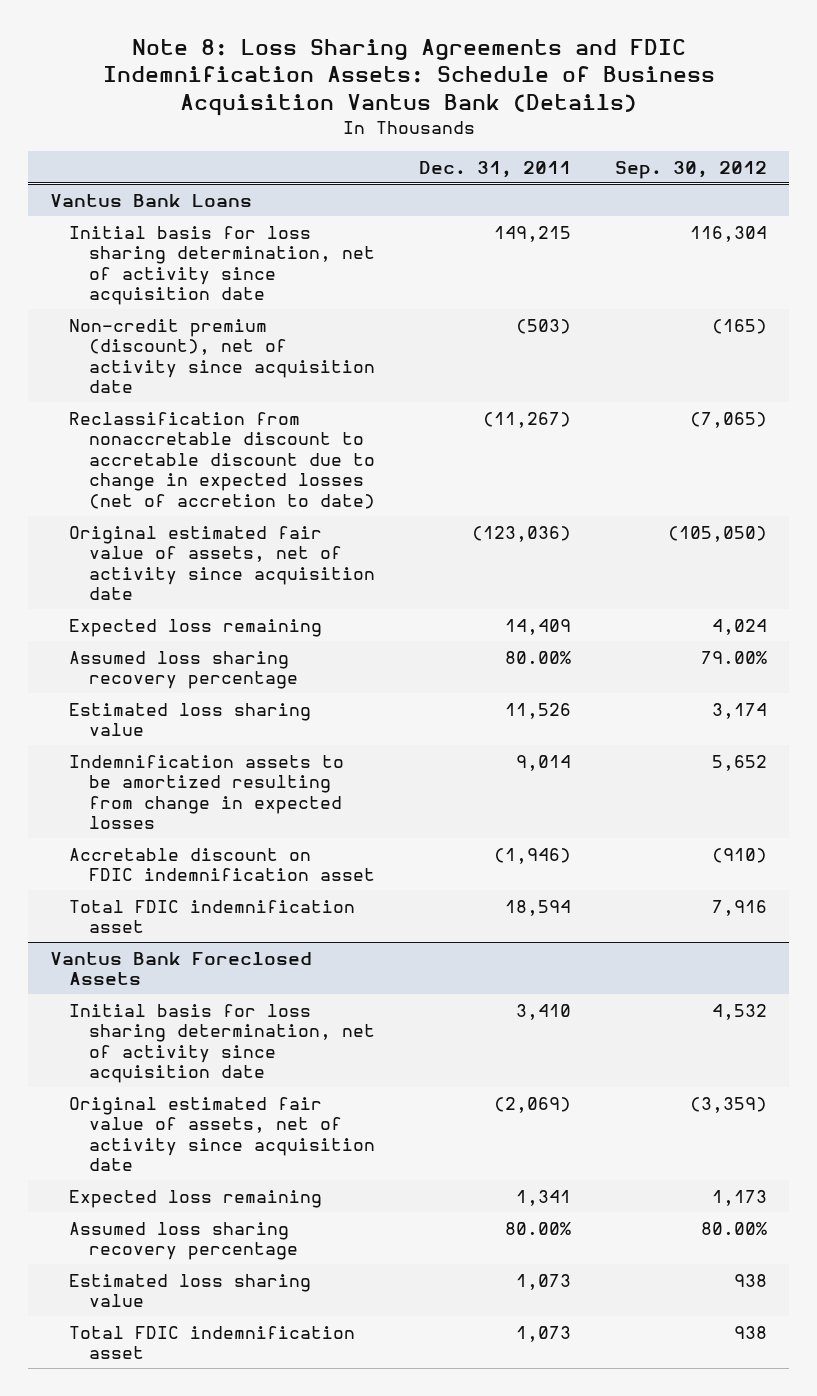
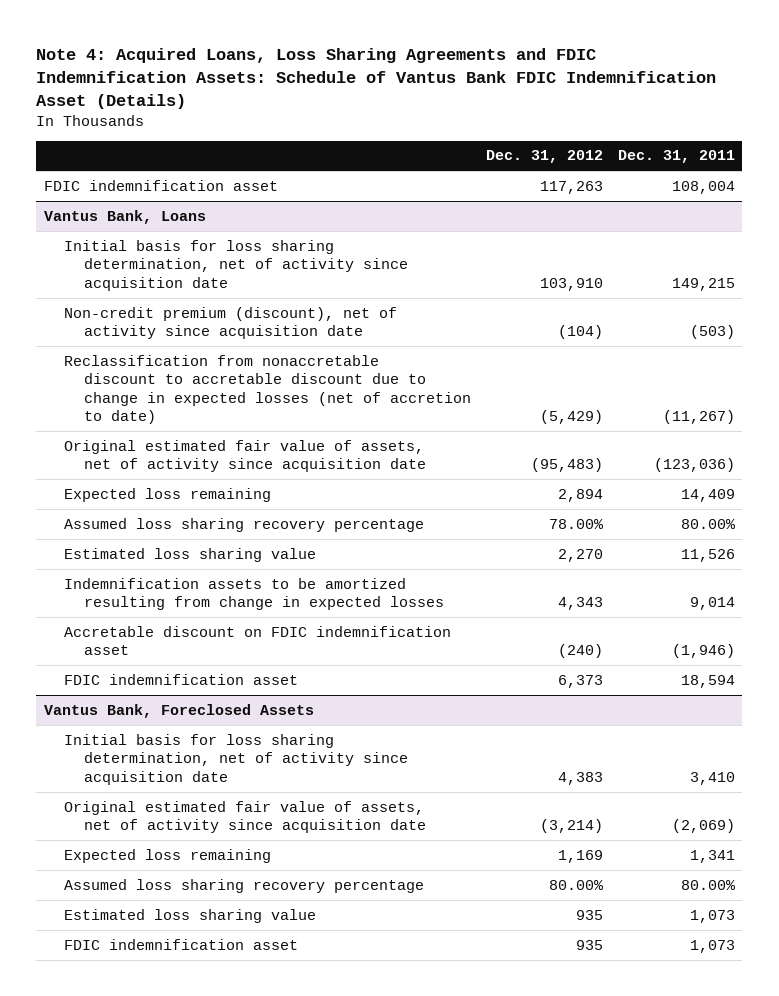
[102,38,715,116] Note 8: Loss Sharing Agreements and FDIC Indemnification Assets: Schedule of Business Acquisition Vantus Bank (Details) -> [36,47,717,109] Note 4: Acquired Loans, Loss Sharing Agreements and FDIC Indemnification Assets: Schedule of Vantus Bank FDIC Indemnification Asset (Details)
[615,160,768,179] Sep. 30, 2012 -> none
none -> [485,150,603,164] Dec. 31, 2012
none -> [43,179,278,191] FDIC indemnification asset
[49,193,252,207] Vantus Bank Loans -> [43,209,206,224] Vantus Bank, Loans
[69,899,356,934] Total FDIC indemnification asset -> [63,673,298,685] FDIC indemnification asset
[49,951,312,986] Vantus Bank Foreclosed Assets -> [43,703,314,718] Vantus Bank, Foreclosed Assets
[69,1325,356,1360] Total FDIC indemnification asset -> [63,938,298,950] FDIC indemnification asset

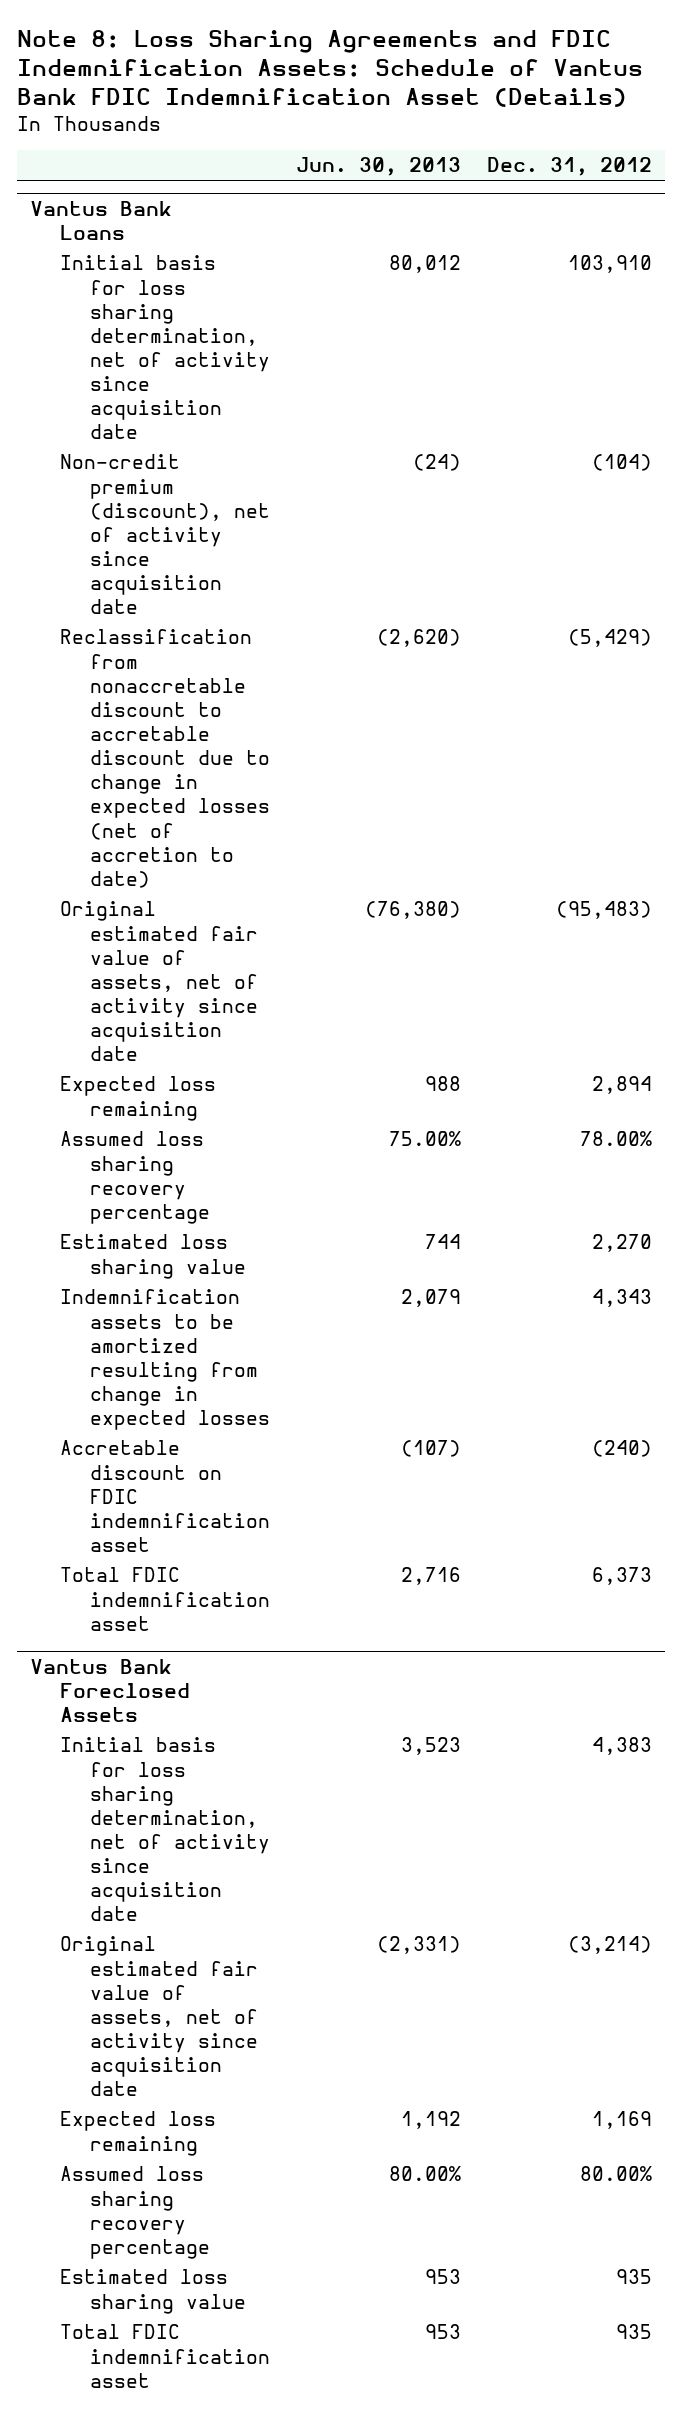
[36,47,717,109] Note 4: Acquired Loans, Loss Sharing Agreements and FDIC Indemnification Assets: Schedule of Vantus Bank FDIC Indemnification Asset (Details) -> [17,29,644,108] Note 8: Loss Sharing Agreements and FDIC Indemnification Assets: Schedule of Vantus Bank FDIC Indemnification Asset (Details)
[617,150,735,164] Dec. 31, 2011 -> none
none -> [296,157,462,177] Jun. 30, 2013
[43,179,278,191] FDIC indemnification asset -> none
[43,209,206,224] Vantus Bank, Loans -> [29,200,172,240] Vantus Bank Loans
[63,673,298,685] FDIC indemnification asset -> [60,1567,271,1631] Total FDIC indemnification asset
[43,703,314,718] Vantus Bank, Foreclosed Assets -> [29,1658,191,1722] Vantus Bank Foreclosed Assets
[63,938,298,950] FDIC indemnification asset -> [60,2324,271,2388] Total FDIC indemnification asset

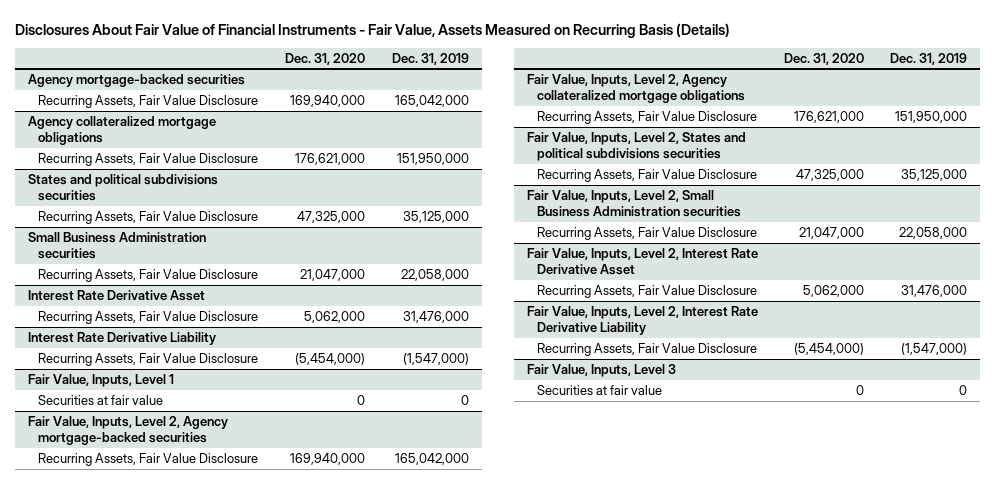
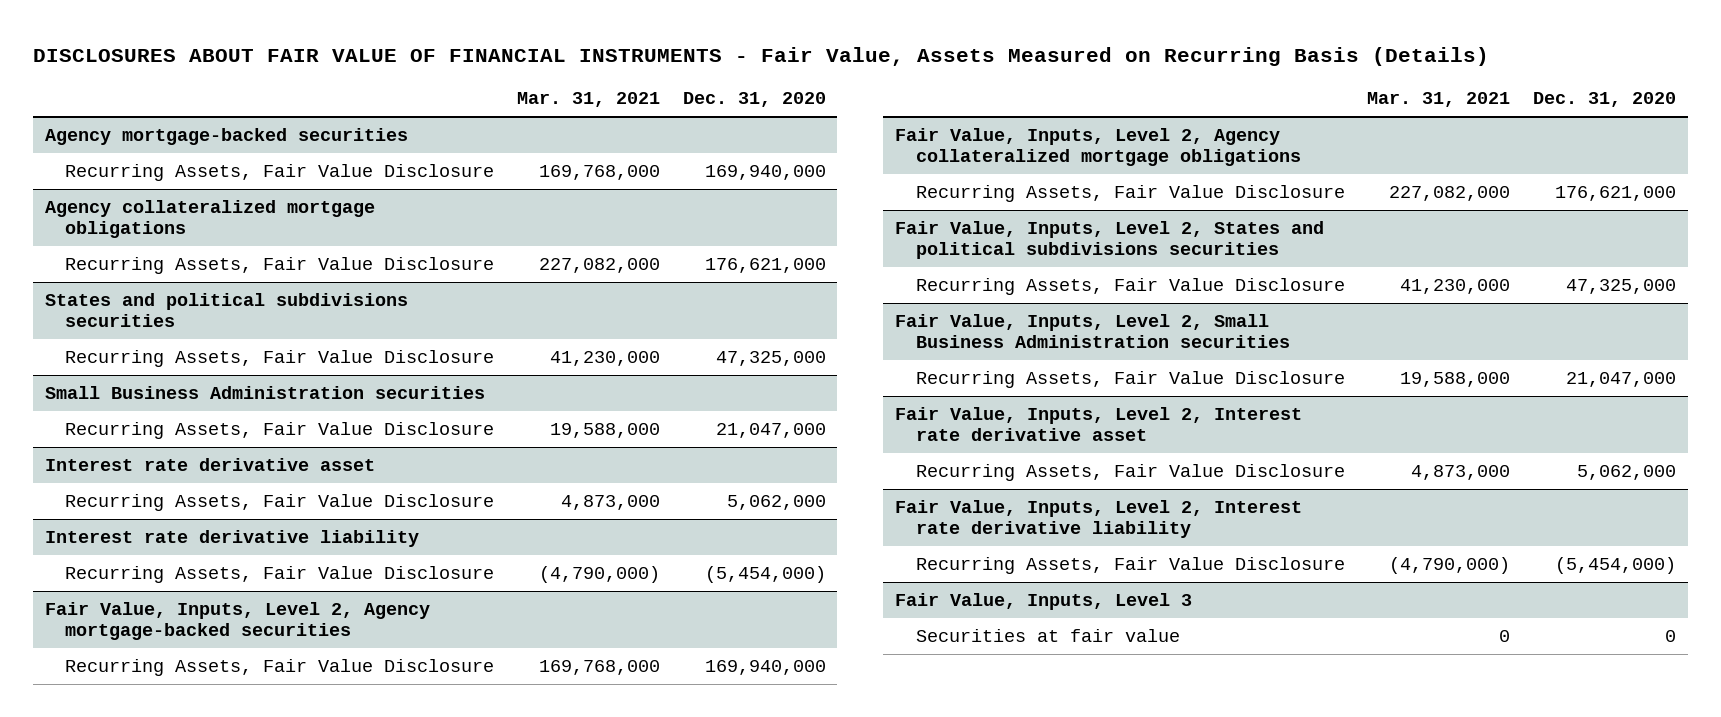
[15,23,731,39] Disclosures About Fair Value of Financial Instruments - Fair Value, Assets Measured on Recurring Basis (Details) -> [33,46,1490,66] DISCLOSURES ABOUT FAIR VALUE OF FINANCIAL INSTRUMENTS - Fair Value, Assets Measured on Recurring Basis (Details)
[391,52,469,65] Dec. 31, 2019 -> none
none -> [517,92,661,108] Mar. 31, 2021
[28,289,206,301] Interest Rate Derivative Asset -> [44,458,375,472] Interest rate derivative asset
[28,331,217,345] Interest Rate Derivative Liability -> [44,530,419,548] Interest rate derivative liability
[28,373,175,387] Fair Value, Inputs, Level 1 -> none
[38,394,164,405] Securities at fair value -> none
[526,247,758,276] Fair Value, Inputs, Level 2, Interest Rate Derivative Asset -> [894,407,1302,442] Fair Value, Inputs, Level 2, Interest rate derivative asset
[526,305,758,336] Fair Value, Inputs, Level 2, Interest Rate Derivative Liability -> [894,500,1302,539] Fair Value, Inputs, Level 2, Interest rate derivative liability

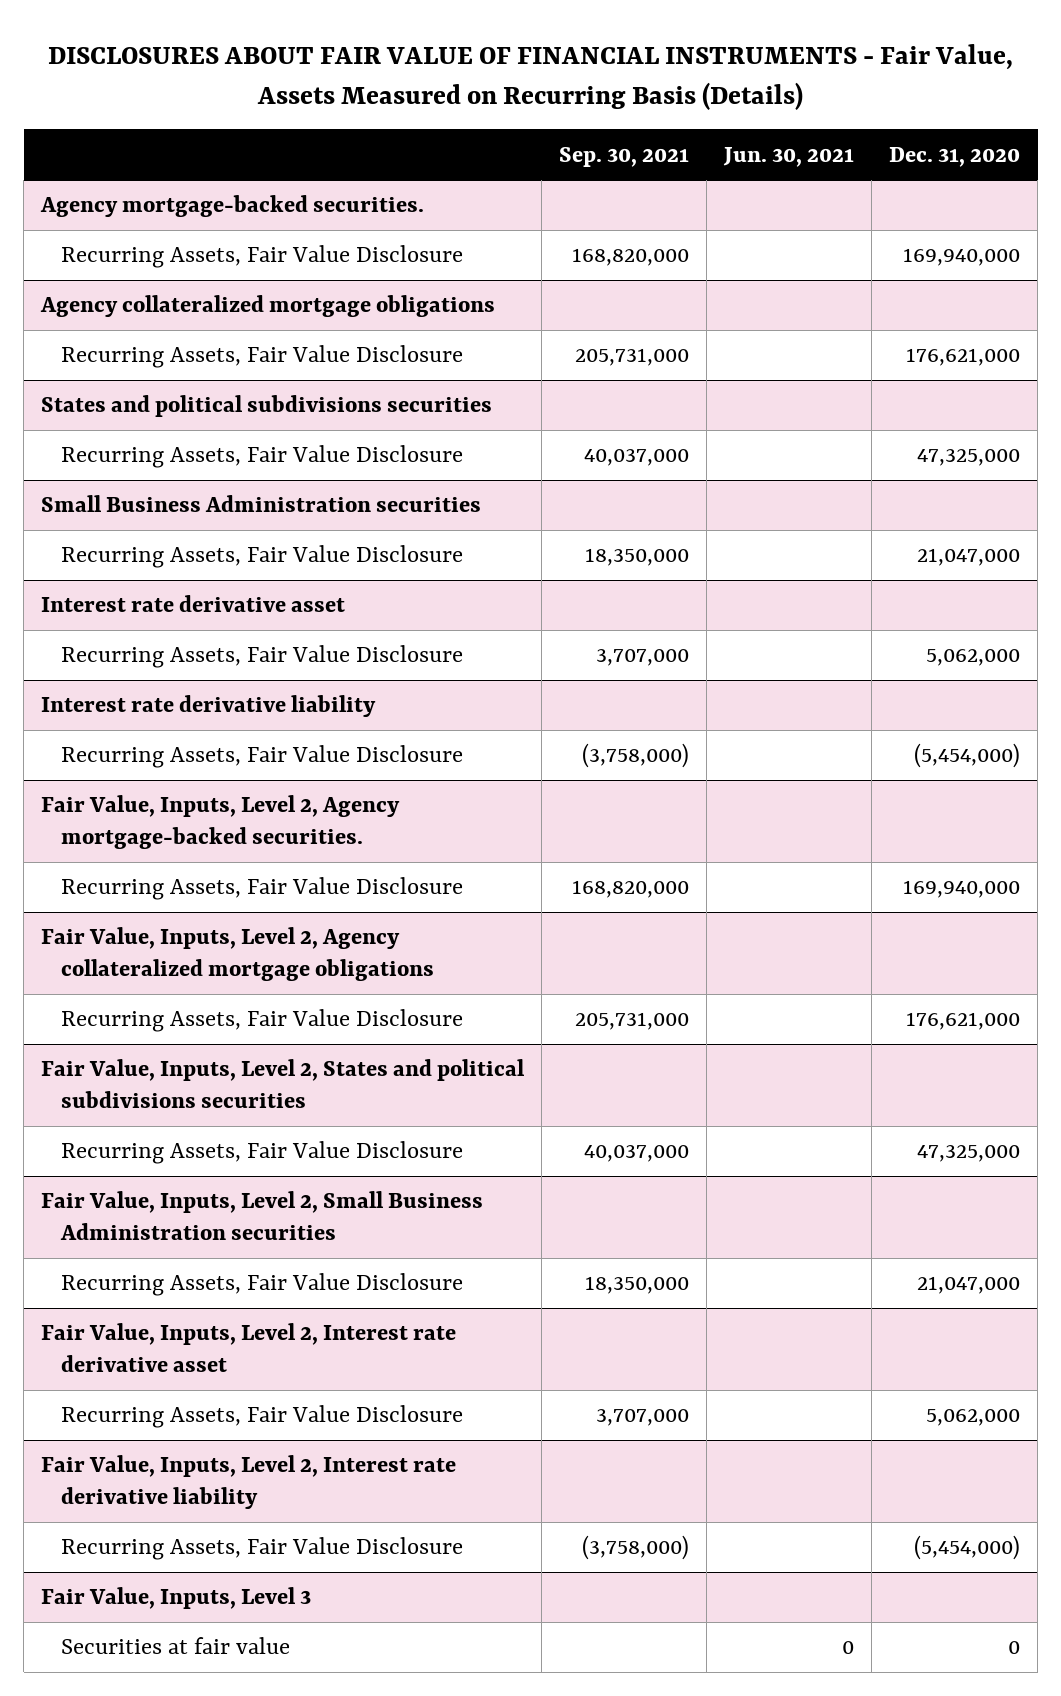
[517,92,661,108] Mar. 31, 2021 -> none
none -> [559,146,690,167] Sep. 30, 2021
none -> [723,146,855,167] Jun. 30, 2021
[44,128,408,146] Agency mortgage-backed securities -> [40,195,425,218] Agency mortgage-backed securities.
[44,602,430,641] Fair Value, Inputs, Level 2, Agency mortgage-backed securities -> [41,795,401,850] Fair Value, Inputs, Level 2, Agency mortgage-backed securities.

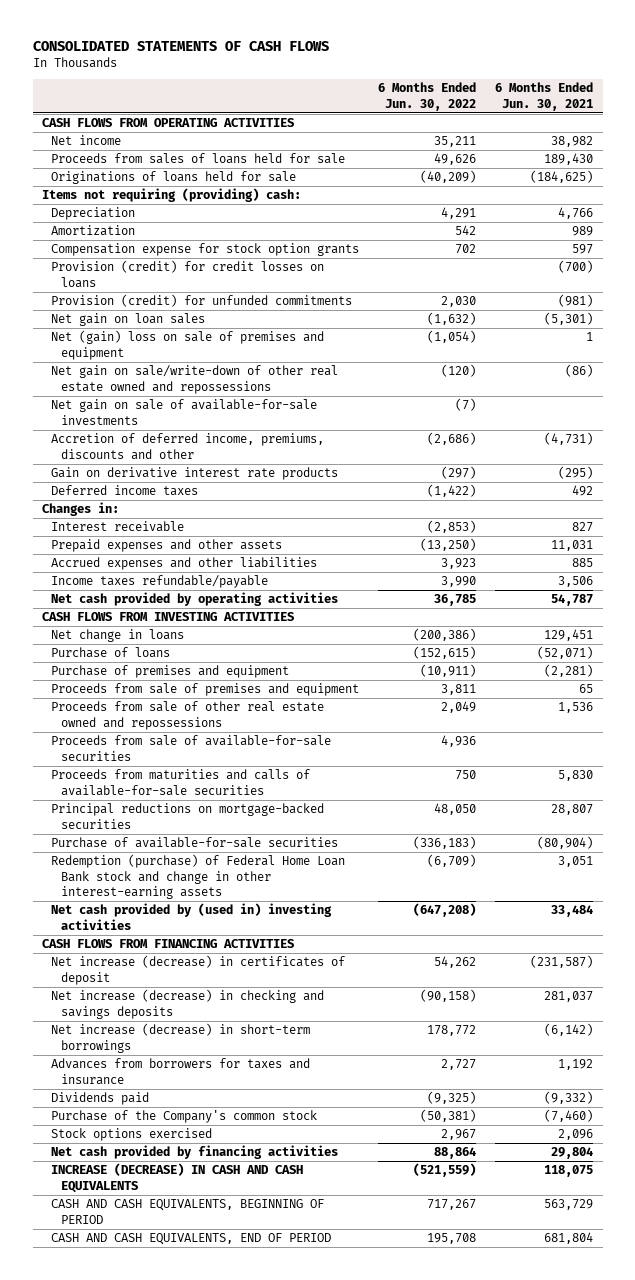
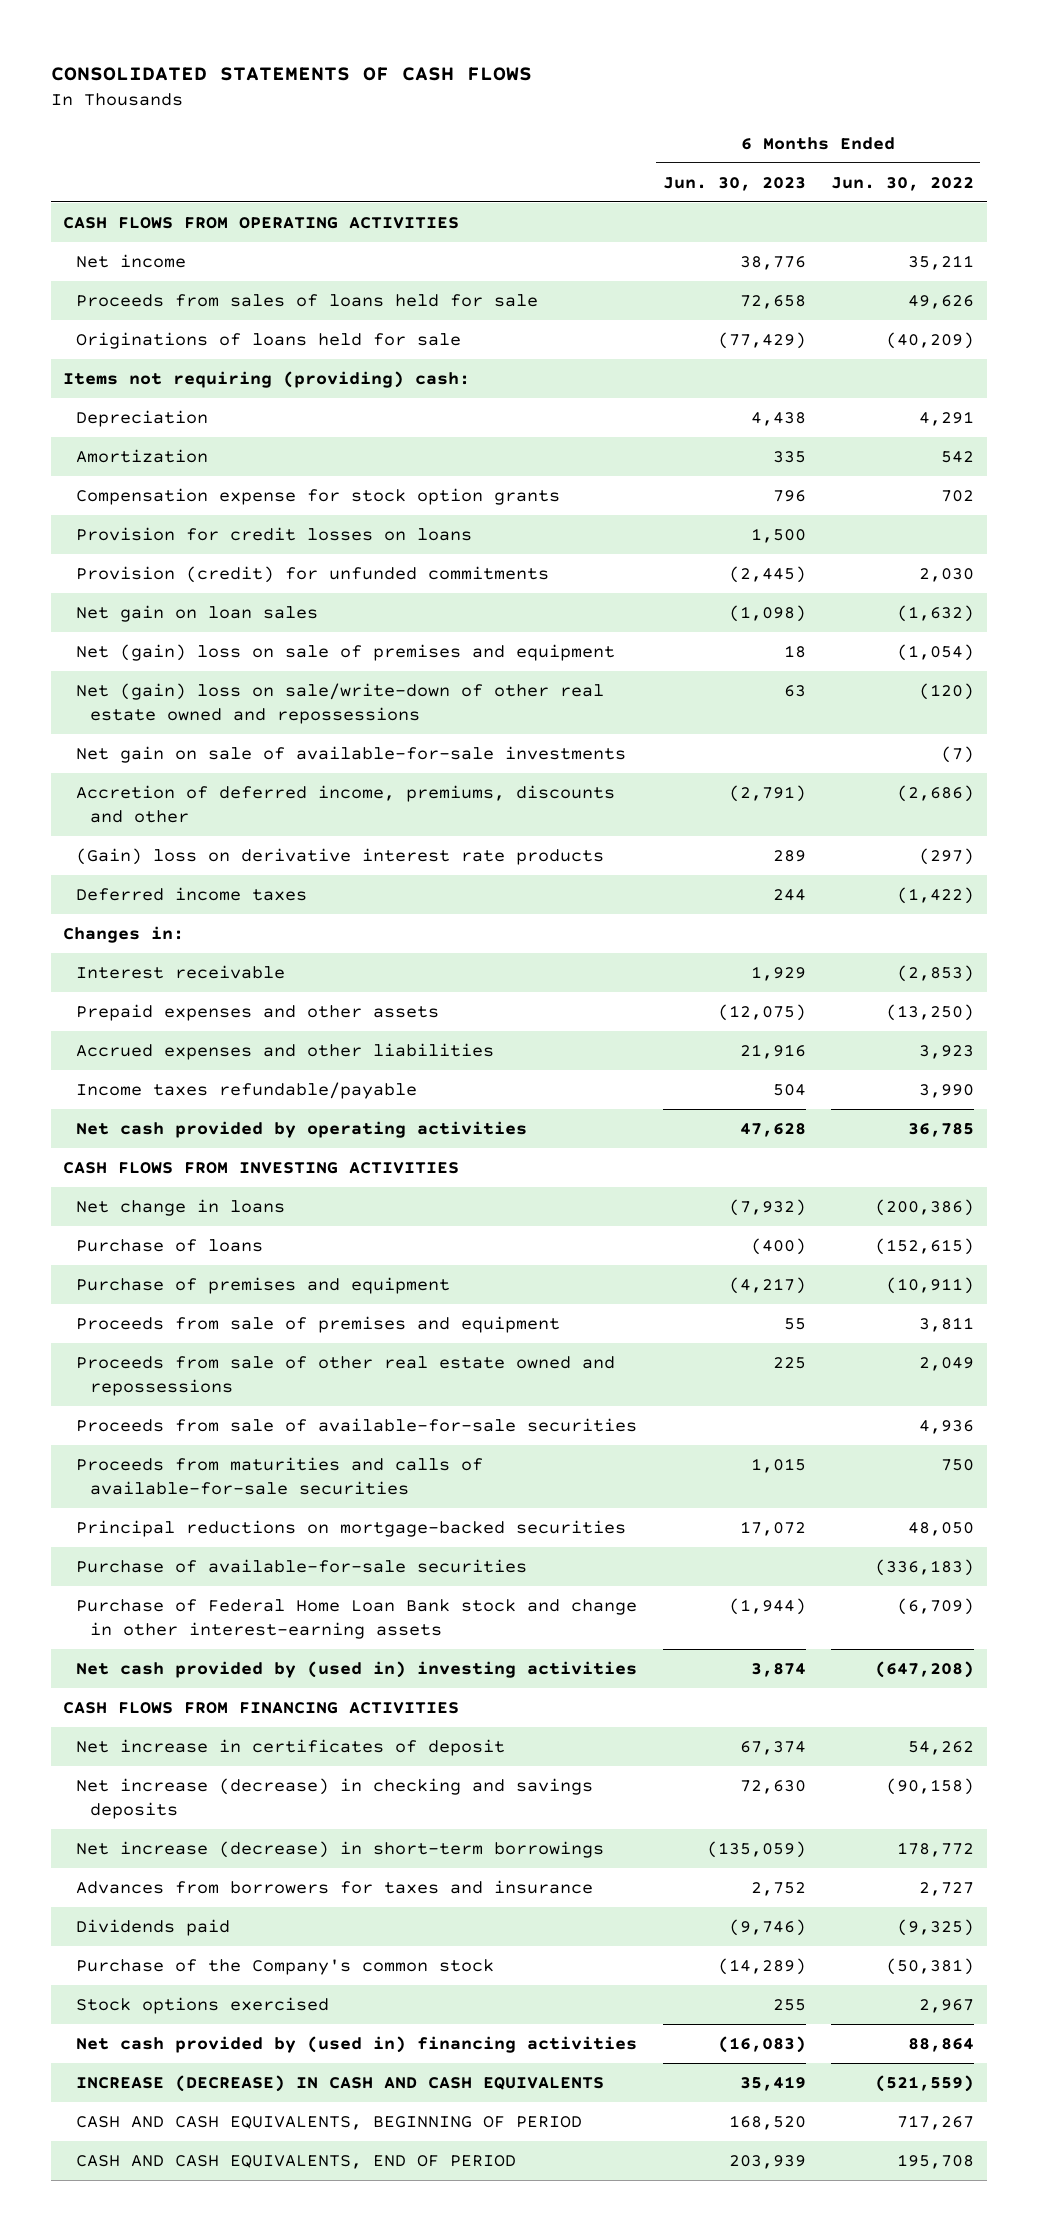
[495,82,594,111] 6 Months Ended Jun. 30, 2021 -> none
none -> [662,176,806,191] Jun. 30, 2023
[51,260,325,288] Provision (credit) for credit losses on loans -> [76,527,473,542] Provision for credit losses on loans
[51,365,339,394] Net gain on sale/write-down of other real estate owned and repossessions -> [76,683,605,725] Net (gain) loss on sale/write-down of other real estate owned and repossessions
[51,467,339,481] Gain on derivative interest rate products -> [76,848,605,866] (Gain) loss on derivative interest rate products
[51,854,346,900] Redemption (purchase) of Federal Home Loan Bank stock and change in other interest-earning assets -> [76,1599,638,1640] Purchase of Federal Home Loan Bank stock and change in other interest-earning assets
[51,955,346,985] Net increase (decrease) in certificates of deposit -> [76,1739,506,1757] Net increase in certificates of deposit
[51,1145,339,1160] Net cash provided by financing activities -> [76,2036,638,2054] Net cash provided by (used in) financing activities

